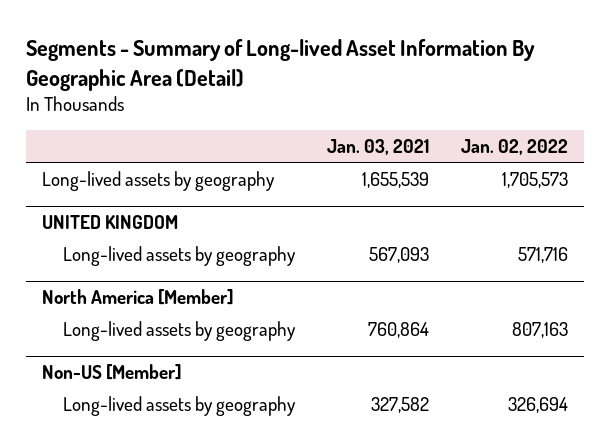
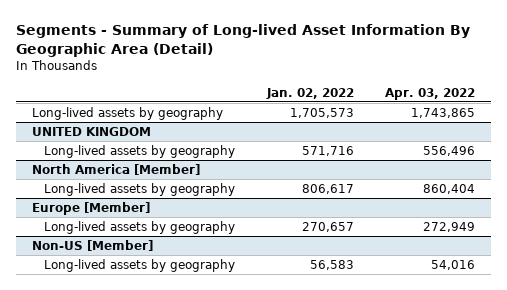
[326,139,429,156] Jan. 03, 2021 -> none
none -> [385,87,476,100] Apr. 03, 2022
[511,321,568,338] 807,163 -> [301,184,354,195] 806,617
none -> [31,202,150,216] Europe [Member]
none -> [43,221,235,235] Long-lived assets by geography
[507,396,568,413] 326,694 -> [309,260,354,271] 56,583

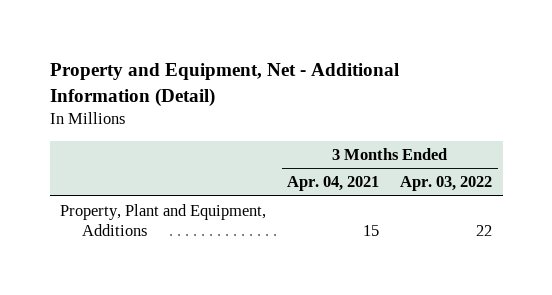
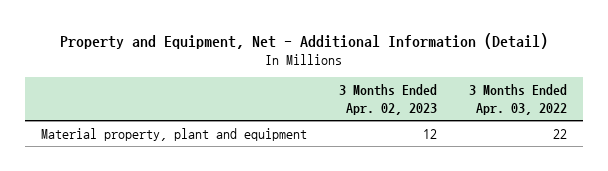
[287,176,380,192] Apr. 04, 2021 -> none
none -> [338,84,437,115] 3 Months Ended Apr. 02, 2023
[60,204,267,237] Property, Plant and Equipment, Additions -> [41,127,308,141] Material property, plant and equipment

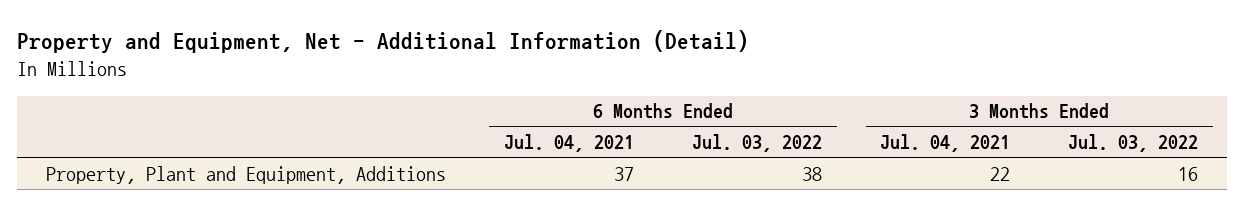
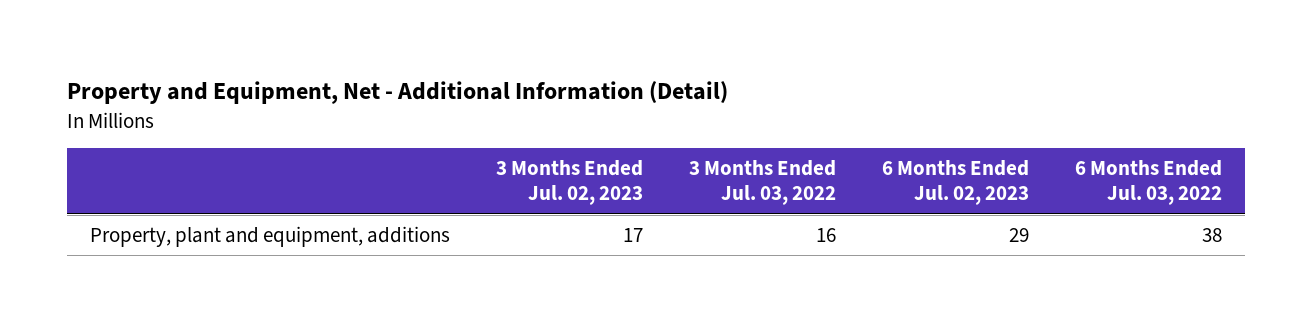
[503,134,634,153] Jul. 04, 2021 -> none
[880,134,1011,153] Jul. 04, 2021 -> none
none -> [496,160,644,206] 3 Months Ended Jul. 02, 2023
none -> [881,160,1029,206] 6 Months Ended Jul. 02, 2023
[45,165,446,184] Property, Plant and Equipment, Additions -> [90,225,451,247] Property, plant and equipment, additions

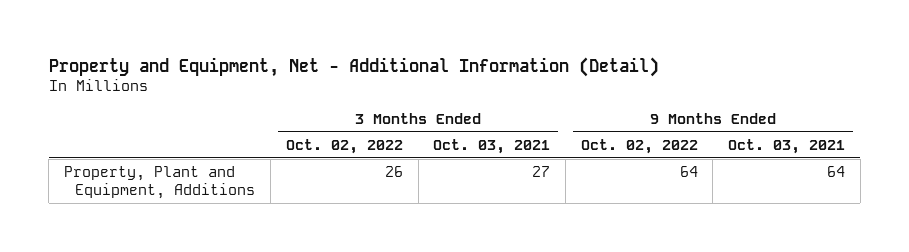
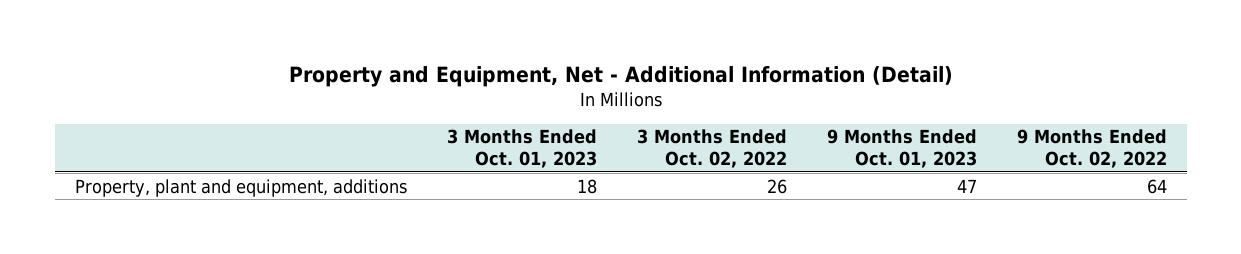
[433,138,551,154] Oct. 03, 2021 -> none
[728,138,846,154] Oct. 03, 2021 -> none
none -> [446,129,597,169] 3 Months Ended Oct. 01, 2023
none -> [826,129,977,169] 9 Months Ended Oct. 01, 2023
[63,166,256,200] Property, Plant and Equipment, Additions -> [74,178,407,197] Property, plant and equipment, additions

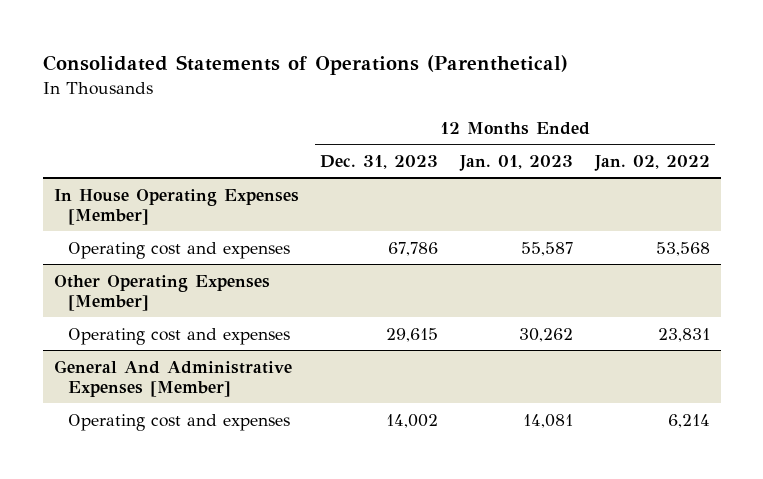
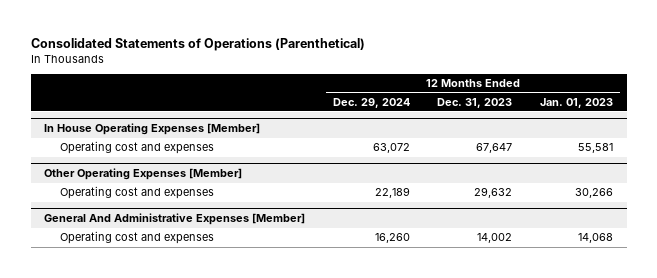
[593,155,710,172] Jan. 02, 2022 -> none
none -> [332,97,410,108] Dec. 29, 2024
[388,241,439,256] 67,786 -> [476,143,513,154] 67,647
[520,241,573,256] 55,587 -> [577,143,613,154] 55,581
[386,327,439,342] 29,615 -> [474,187,513,199] 29,632
[518,327,573,342] 30,262 -> [574,188,613,199] 30,266
[522,413,573,428] 14,081 -> [577,233,613,244] 14,068

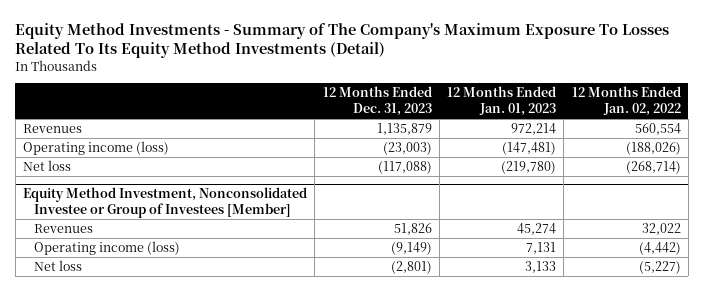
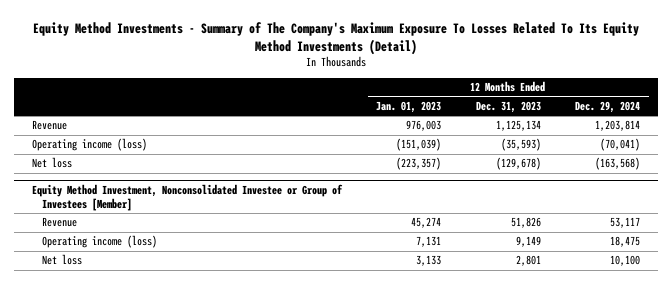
[571,86,681,117] 12 Months Ended Jan. 02, 2022 -> none
none -> [575,101,641,114] Dec. 29, 2024
[23,124,83,134] Revenues -> none
none -> [31,120,67,131] Revenue
[382,142,432,156] (23,003) -> [500,138,541,152] (35,593)
[502,142,557,156] (147,481) -> [396,138,442,152] (151,039)
[377,161,432,175] (117,088) -> [495,157,541,171] (129,678)
[501,161,557,175] (219,780) -> [396,157,442,171] (223,357)
[33,224,93,234] Revenues -> [41,217,77,228] Revenue
[390,242,432,256] (9,149) -> [515,236,541,248] 9,149
[390,261,432,275] (2,801) -> [515,255,541,267] 2,801

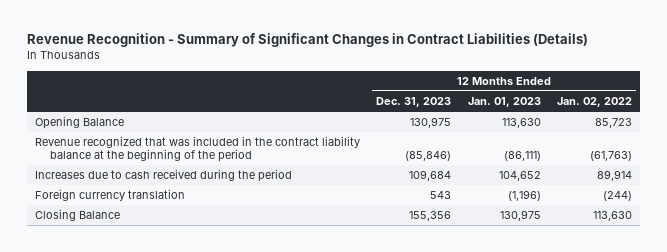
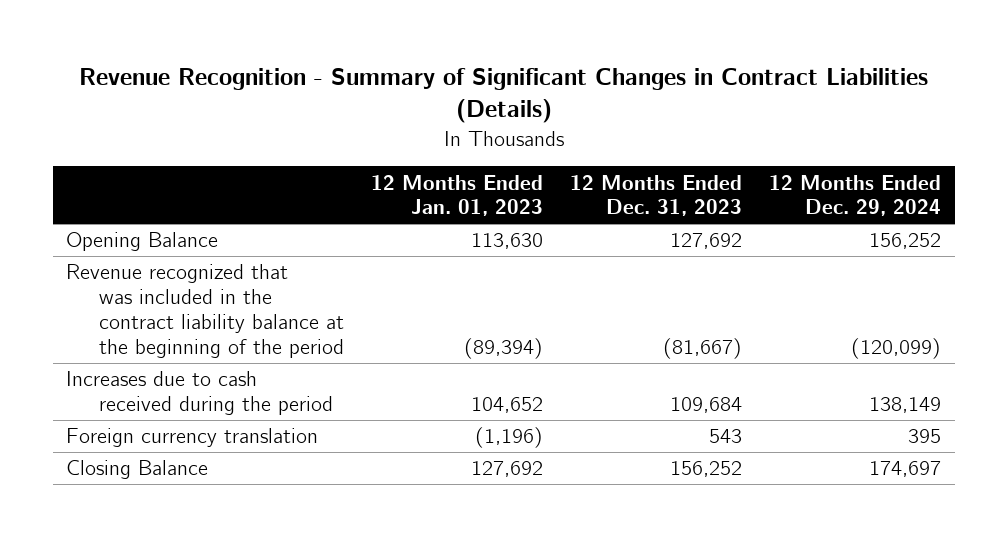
[557,97,633,108] Jan. 02, 2022 -> none
none -> [769,174,942,217] 12 Months Ended Dec. 29, 2024
[410,117,452,129] 130,975 -> [669,233,742,250] 127,692
[405,151,452,162] (85,846) -> [662,337,742,359] (81,667)
[503,151,541,162] (86,111) -> [463,337,543,359] (89,394)
[409,211,452,222] 155,356 -> [669,461,742,478] 156,252
[499,210,541,222] 130,975 -> [470,461,543,478] 127,692

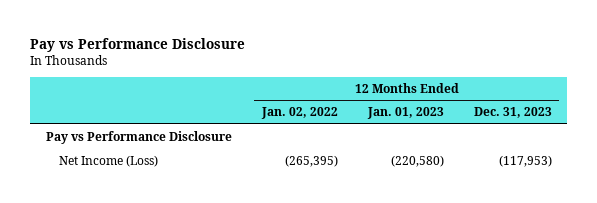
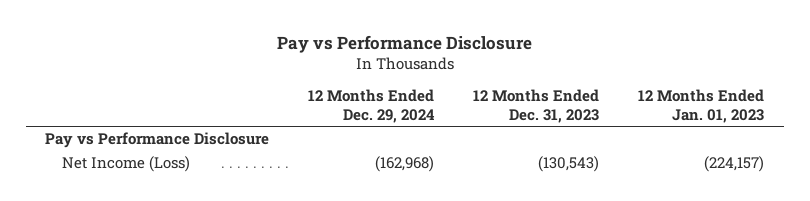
[260,107,338,120] Jan. 02, 2022 -> none
none -> [308,89,436,123] 12 Months Ended Dec. 29, 2024
[390,155,444,168] (220,580) -> [704,156,765,173] (224,157)
[498,155,552,168] (117,953) -> [538,156,600,173] (130,543)

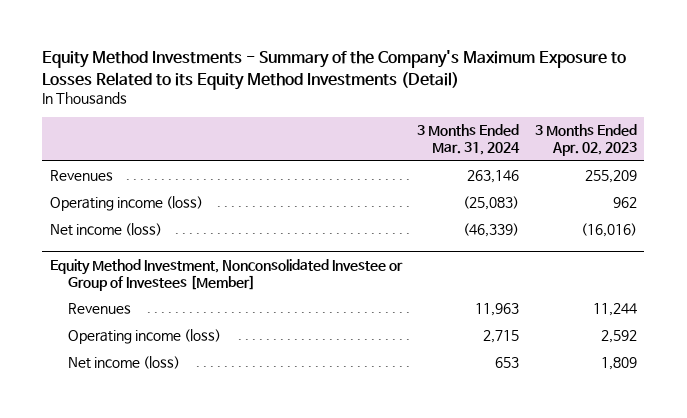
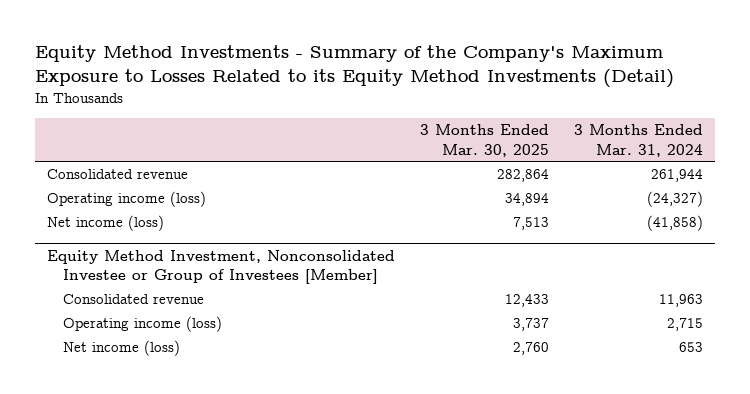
[534,124,637,157] 3 Months Ended Apr. 02, 2023 -> none
none -> [419,124,549,157] 3 Months Ended Mar. 30, 2025
[49,170,113,182] Revenues -> none
none -> [47,169,189,180] Consolidated revenue
[463,196,520,211] (25,083) -> [646,191,703,208] (24,327)
[463,223,520,238] (46,339) -> [646,215,703,232] (41,858)
[68,303,132,315] Revenues -> [62,294,204,305] Consolidated revenue

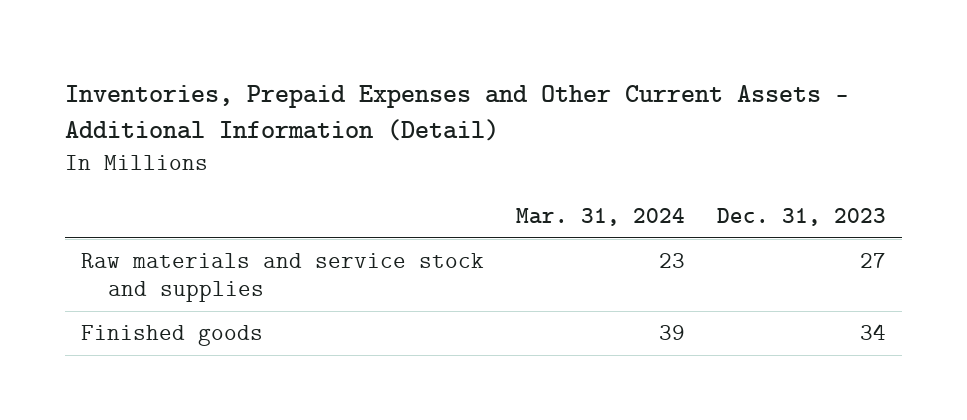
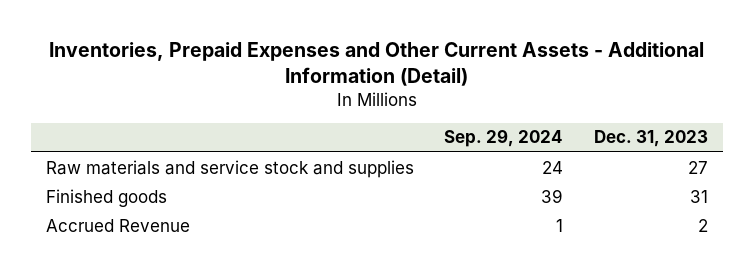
[516,208,686,227] Mar. 31, 2024 -> none
none -> [444,129,564,148] Sep. 29, 2024
[860,324,887,341] 34 -> [689,189,708,203] 31
none -> [45,218,190,232] Accrued Revenue

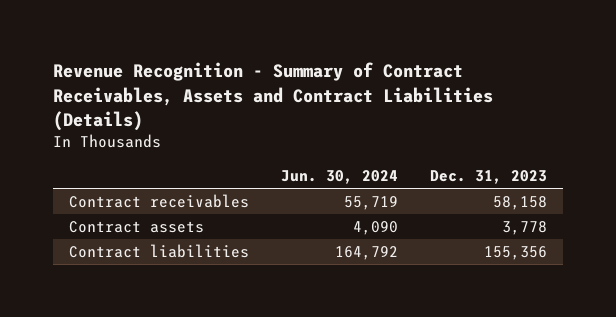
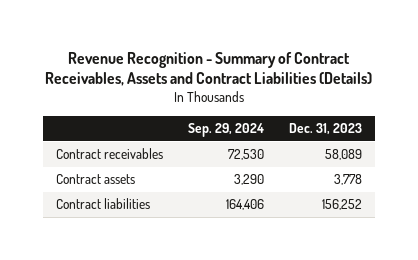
[280,170,398,185] Jun. 30, 2024 -> none
none -> [188,123,265,138] Sep. 29, 2024
[492,196,547,211] 58,158 -> [325,149,363,161] 58,089
[483,246,547,261] 155,356 -> [322,199,363,211] 156,252

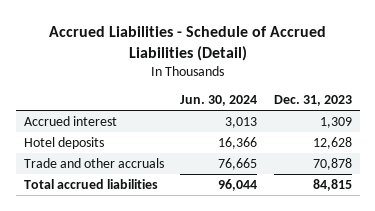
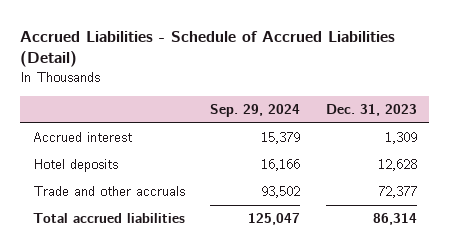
[180,95,258,107] Jun. 30, 2024 -> none
none -> [210,103,301,117] Sep. 29, 2024
[312,157,352,170] 70,878 -> [377,186,417,199] 72,377
[312,178,352,191] 84,815 -> [372,213,417,226] 86,314

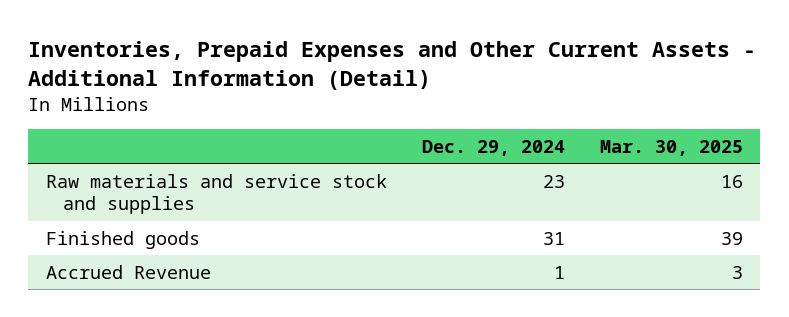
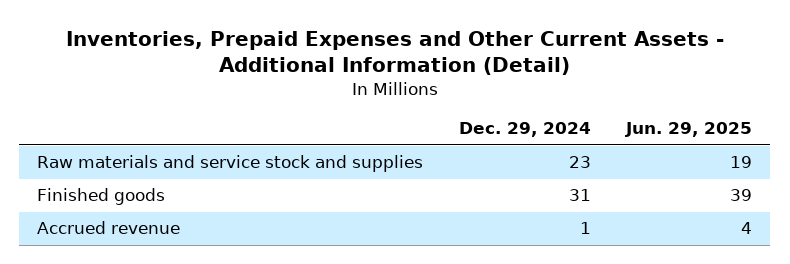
[599,139,743,156] Mar. 30, 2025 -> none
none -> [625,122,753,138] Jun. 29, 2025
[45,264,211,279] Accrued Revenue -> [37,221,181,235] Accrued revenue

